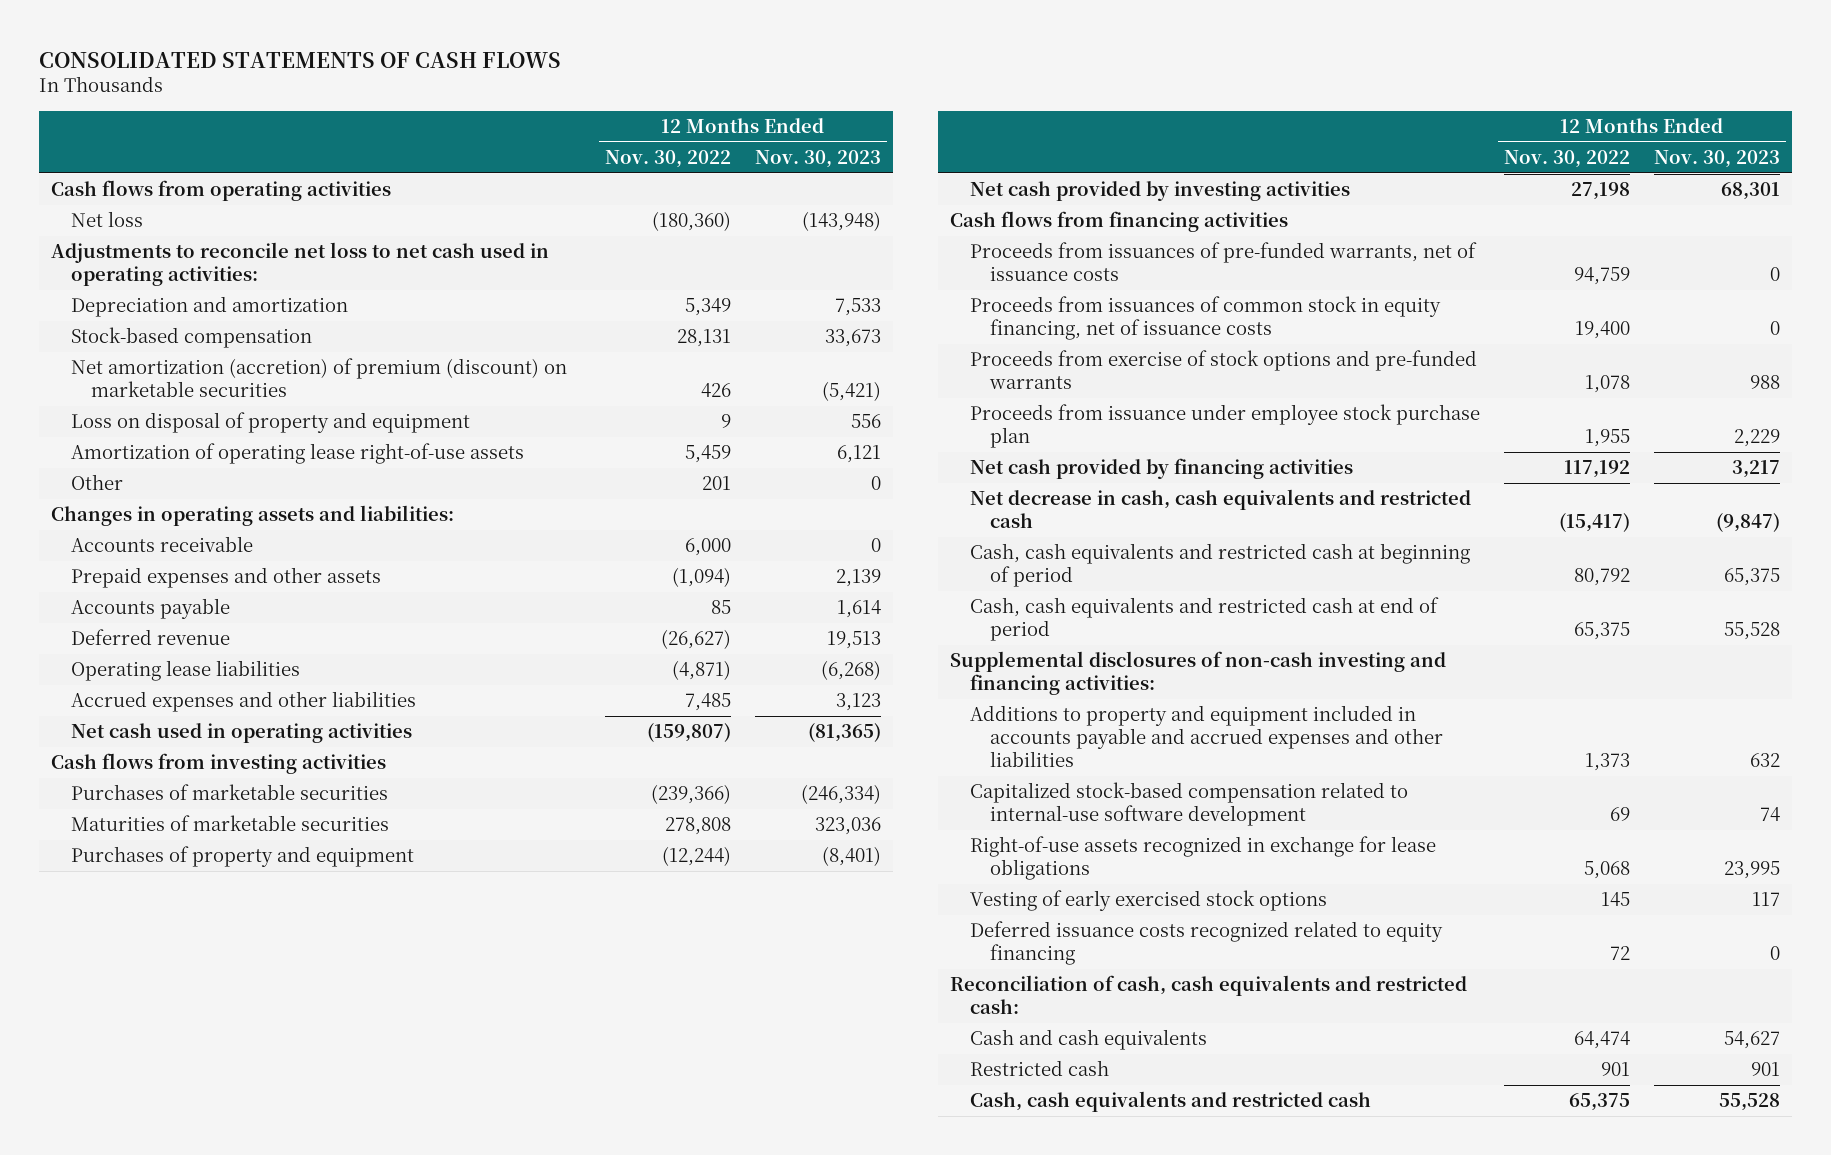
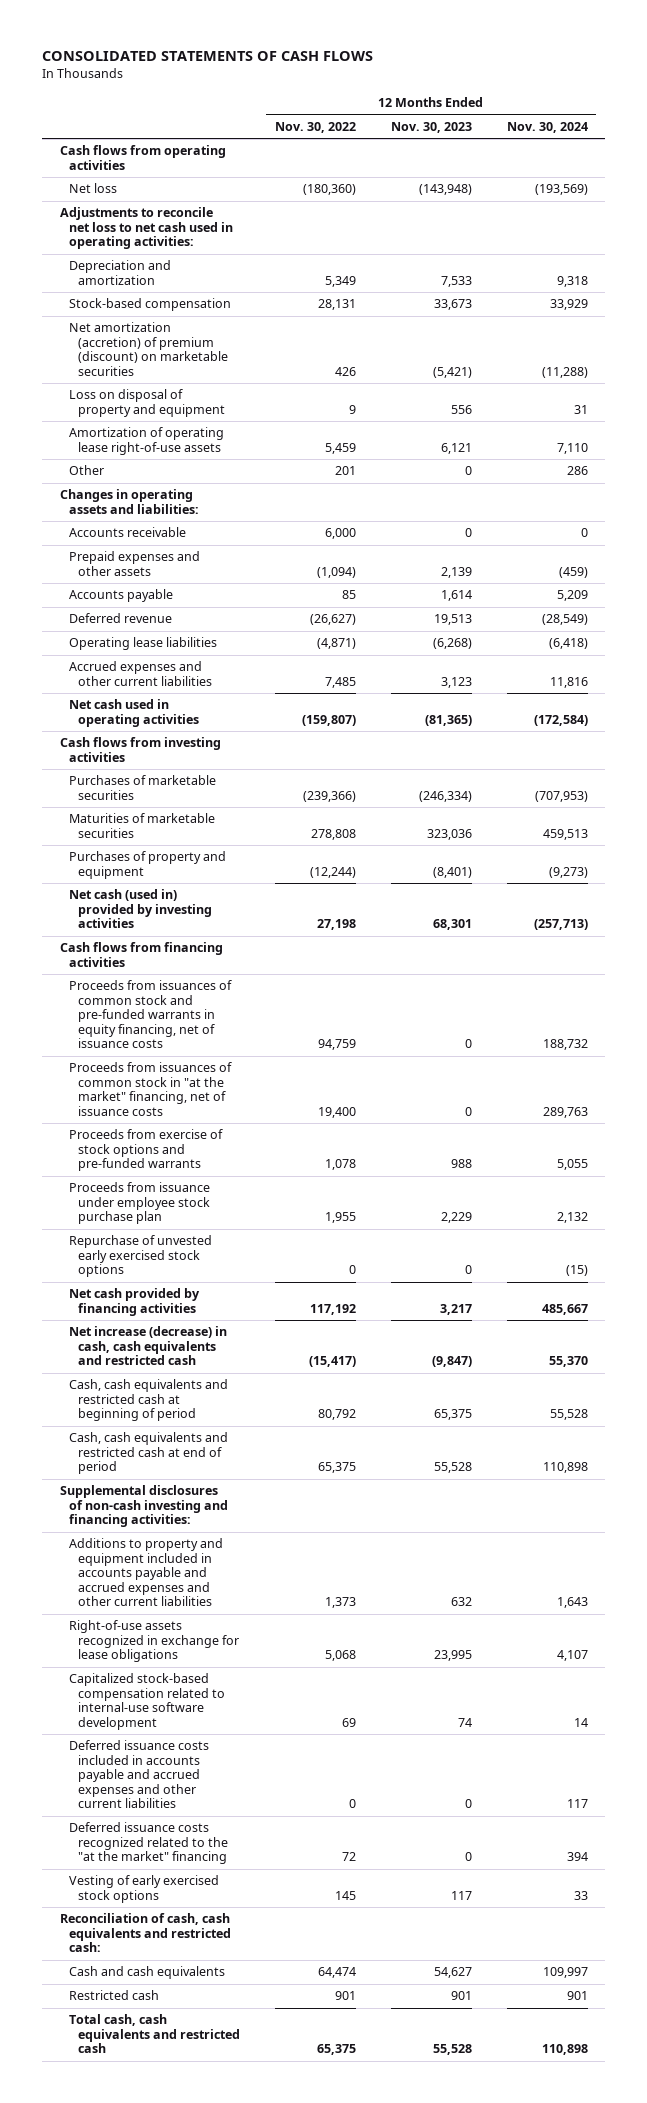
none -> [506,121,588,133] Nov. 30, 2024
[70,691,416,713] Accrued expenses and other liabilities -> [68,661,212,686] Accrued expenses and other current liabilities
[970,181,1351,202] Net cash provided by investing activities -> [68,889,212,929] Net cash (used in) provided by investing activities
[970,242,1478,282] Proceeds from issuances of pre-funded warrants, net of issuance costs -> [68,980,232,1049] Proceeds from issuances of common stock and pre-funded warrants in equity financing, net of issuance costs
[970,296,1442,341] Proceeds from issuances of common stock in equity financing, net of issuance costs -> [68,1062,232,1116] Proceeds from issuances of common stock in "at the market" financing, net of issuance costs
none -> [68,1235,212,1278] Repurchase of unvested early exercised stock options
[970,489,1472,529] Net decrease in cash, cash equivalents and restricted cash -> [68,1326,227,1366] Net increase (decrease) in cash, cash equivalents and restricted cash
[970,705,1443,768] Additions to property and equipment included in accounts payable and accrued expenses and other liabilities -> [68,1538,223,1607] Additions to property and equipment included in accounts payable and accrued expenses and other current liabilities
[970,782,1409,827] Capitalized stock-based compensation related to internal-use software development -> [68,1673,225,1730] Capitalized stock-based compensation related to internal-use software development
none -> [68,1740,209,1809] Deferred issuance costs included in accounts payable and accrued expenses and other current liabilities
none -> [68,1822,228,1865] Deferred issuance costs recognized related to the "at the market" financing
[970,921,1444,966] Deferred issuance costs recognized related to equity financing -> none
[970,1091,1372,1113] Cash, cash equivalents and restricted cash -> [68,2014,240,2054] Total cash, cash equivalents and restricted cash

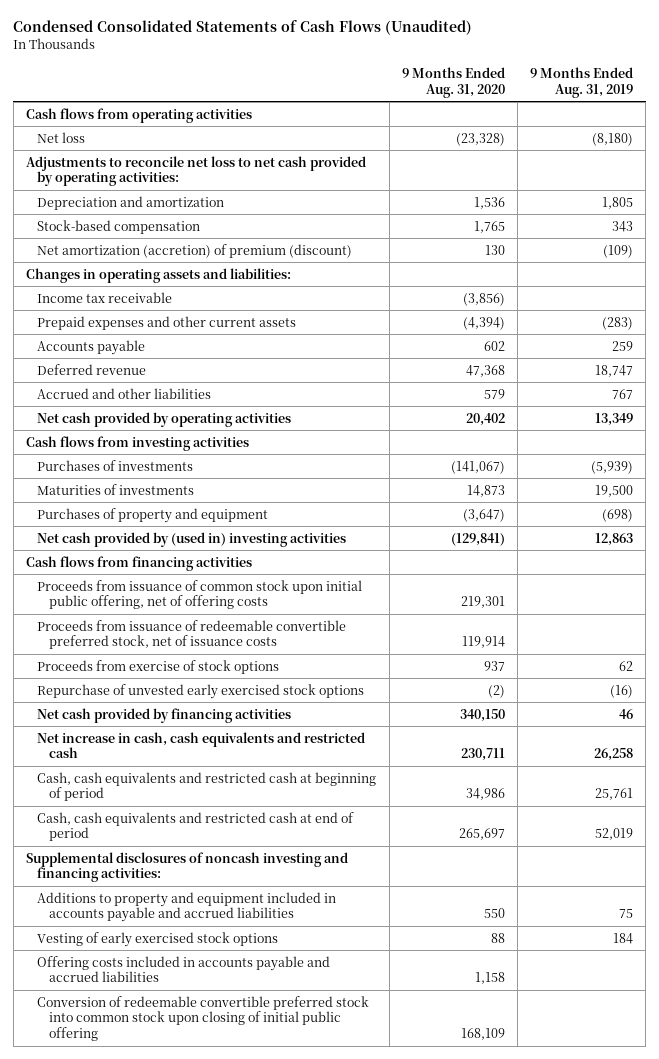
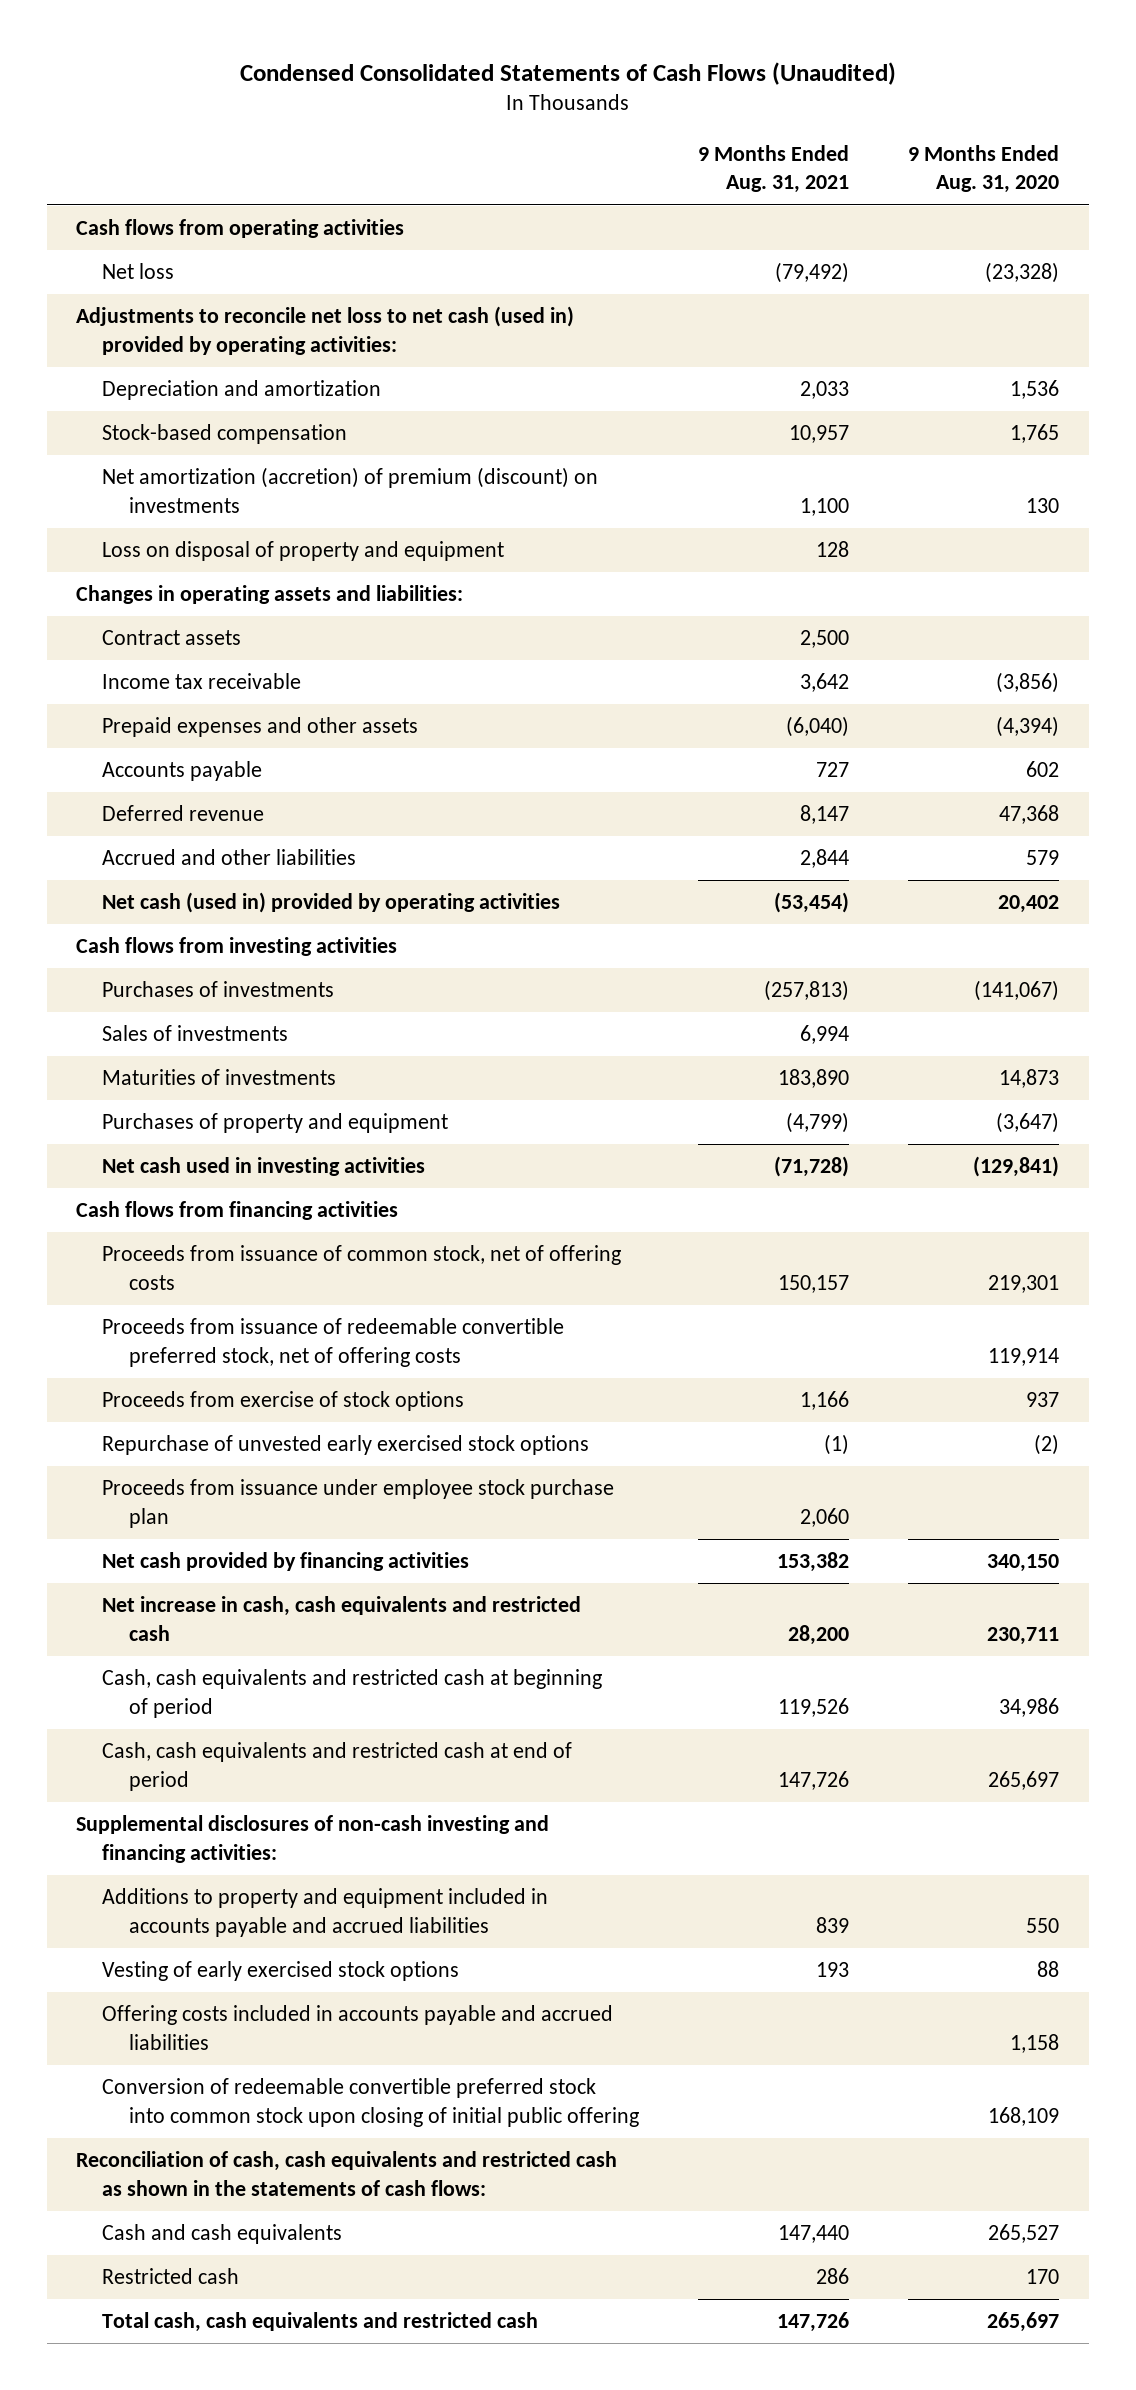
[530,67,634,98] 9 Months Ended Aug. 31, 2019 -> none
none -> [698,145,850,194] 9 Months Ended Aug. 31, 2021
[25,155,366,187] Adjustments to reconcile net loss to net cash provided by operating activities: -> [76,306,575,355] Adjustments to reconcile net loss to net cash (used in) provided by operating activities:
[37,243,353,258] Net amortization (accretion) of premium (discount) -> [102,467,599,513] Net amortization (accretion) of premium (discount) on investments
none -> [102,541,505,562] Loss on disposal of property and equipment
none -> [102,630,242,646] Contract assets
[37,315,297,330] Prepaid expenses and other current assets -> [102,717,419,738] Prepaid expenses and other assets
[37,411,292,427] Net cash provided by operating activities -> [102,892,561,914] Net cash (used in) provided by operating activities
none -> [102,1025,289,1042] Sales of investments
[37,531,347,547] Net cash provided by (used in) investing activities -> [102,1157,426,1177] Net cash used in investing activities
[37,579,363,610] Proceeds from issuance of common stock upon initial public offering, net of offering costs -> [102,1245,622,1290] Proceeds from issuance of common stock, net of offering costs
[37,619,347,650] Proceeds from issuance of redeemable convertible preferred stock, net of issuance costs -> [102,1318,565,1367] Proceeds from issuance of redeemable convertible preferred stock, net of offering costs
none -> [102,1479,615,1528] Proceeds from issuance under employee stock purchase plan
[25,851,348,883] Supplemental disclosures of noncash investing and financing activities: -> [76,1815,550,1863] Supplemental disclosures of non-cash investing and financing activities:
none -> [76,2151,618,2196] Reconciliation of cash, cash equivalents and restricted cash as shown in the statements of cash flows:
none -> [102,2224,343,2245] Cash and cash equivalents
none -> [102,2268,240,2285] Restricted cash
none -> [102,2312,539,2333] Total cash, cash equivalents and restricted cash

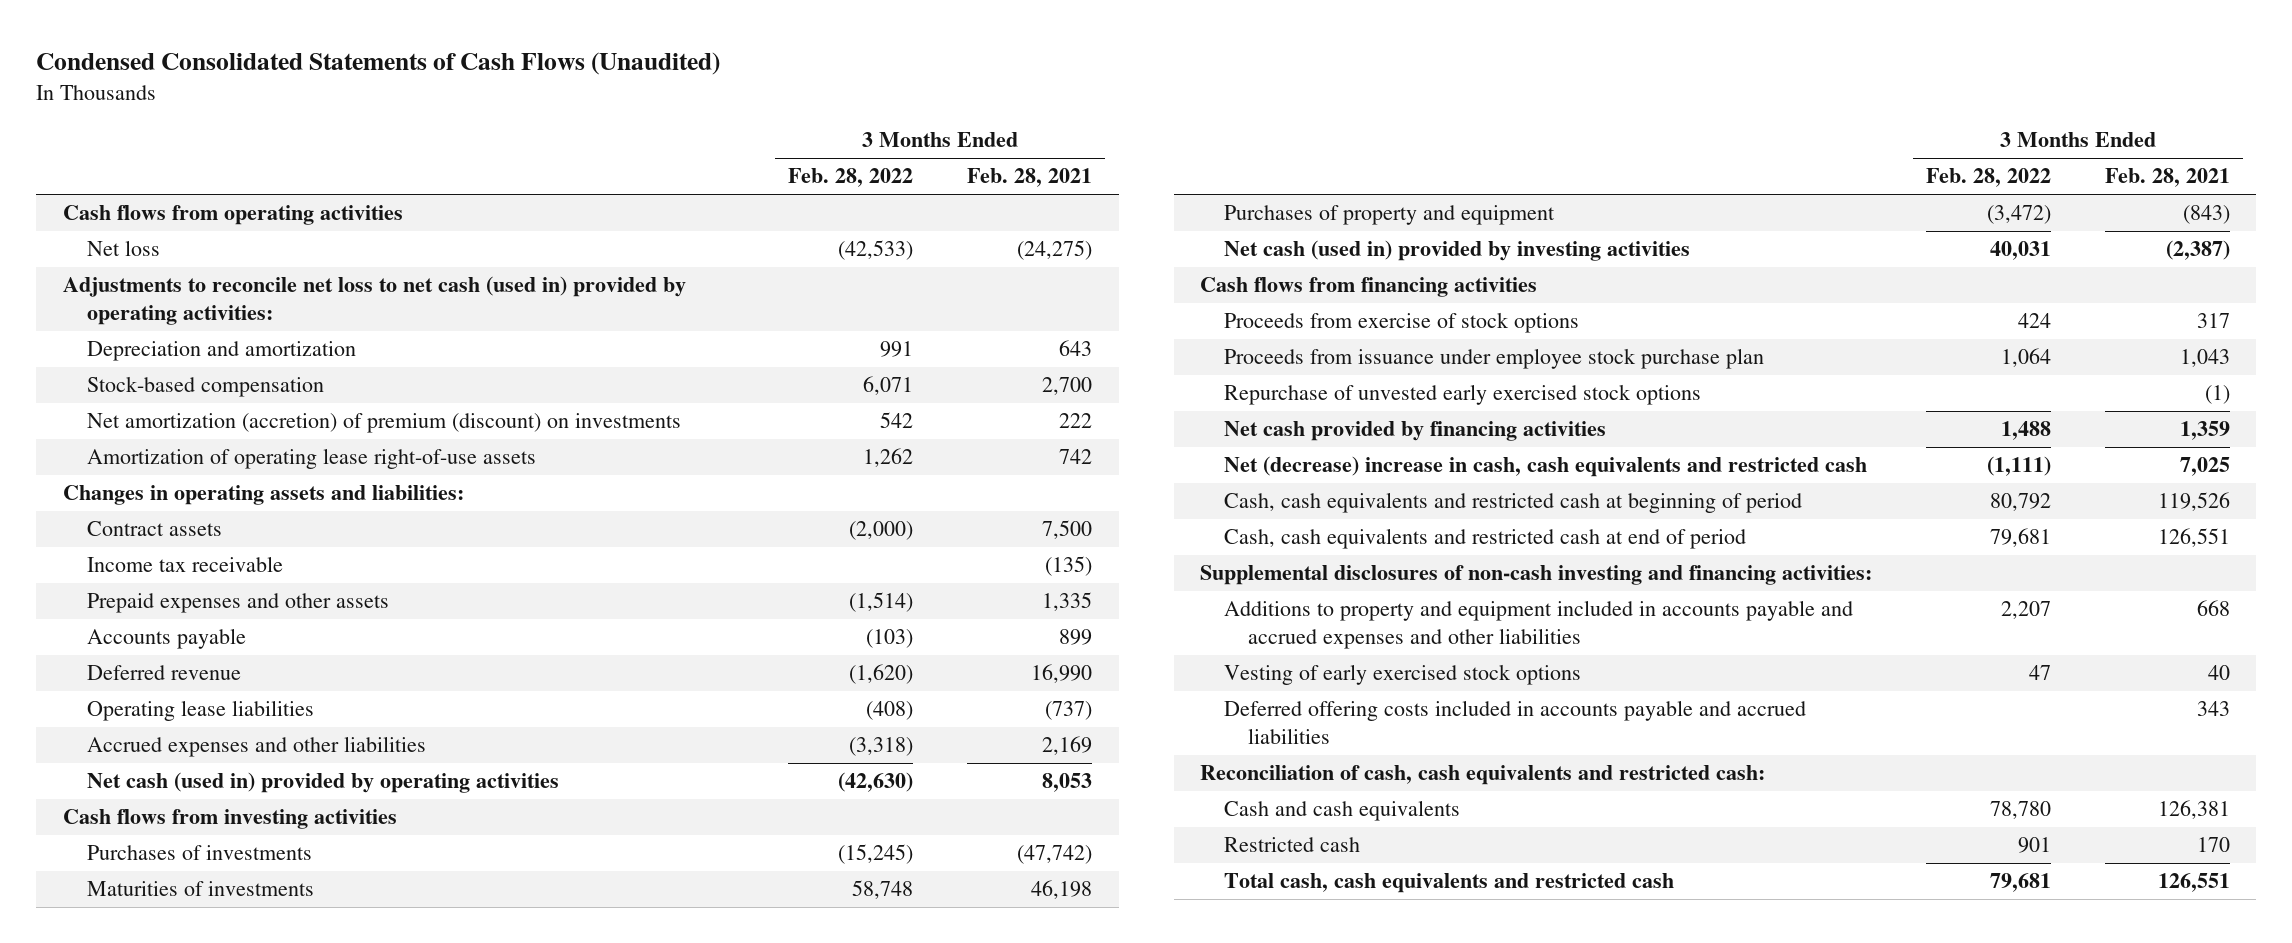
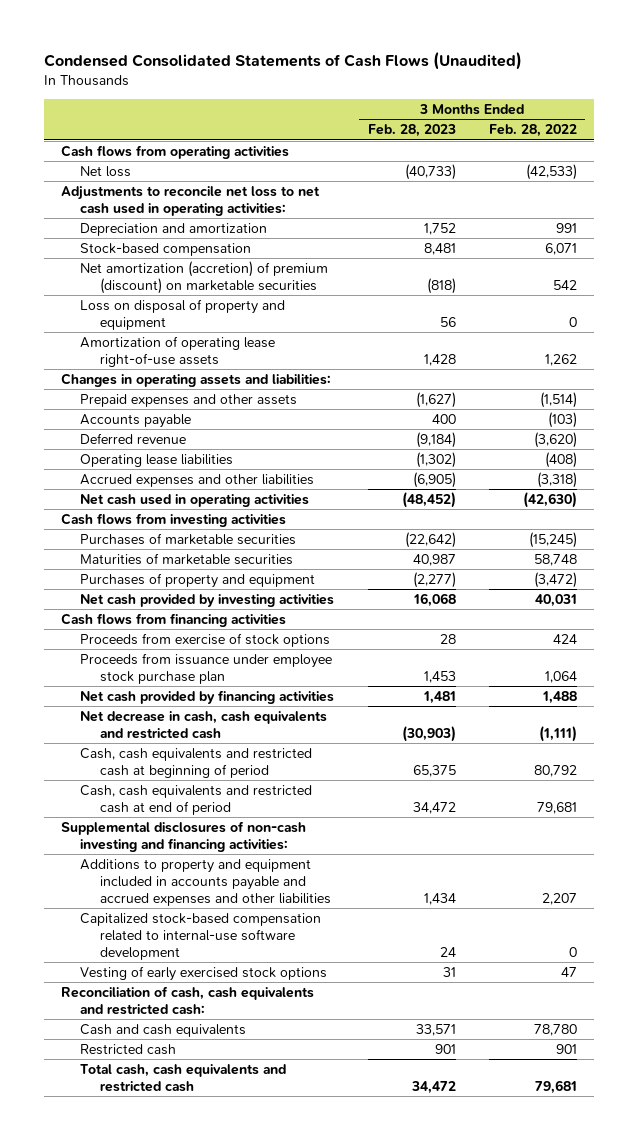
[966,168,1092,188] Feb. 28, 2021 -> none
none -> [367,124,456,138] Feb. 28, 2023
[62,276,686,326] Adjustments to reconcile net loss to net cash (used in) provided by operating activities: -> [60,185,320,217] Adjustments to reconcile net loss to net cash used in operating activities:
[86,413,681,434] Net amortization (accretion) of premium (discount) on investments -> [80,260,329,295] Net amortization (accretion) of premium (discount) on marketable securities
none -> [80,298,286,331] Loss on disposal of property and equipment
[86,521,222,537] Contract assets -> none
[86,556,283,573] Income tax receivable -> none
[849,664,914,685] (1,620) -> [534,431,578,448] (3,620)
[86,772,559,794] Net cash (used in) provided by operating activities -> [80,493,310,507] Net cash used in operating activities
[86,845,312,861] Purchases of investments -> [80,532,297,545] Purchases of marketable securities
[86,881,314,897] Maturities of investments -> [80,552,294,565] Maturities of marketable securities
[1224,240,1691,262] Net cash (used in) provided by investing activities -> [80,593,335,607] Net cash provided by investing activities
[1224,384,1702,406] Repurchase of unvested early exercised stock options -> none
[1224,456,1868,478] Net (decrease) increase in cash, cash equivalents and restricted cash -> [80,710,328,740] Net decrease in cash, cash equivalents and restricted cash
none -> [80,912,322,961] Capitalized stock-based compensation related to internal-use software development
[1224,700,1807,745] Deferred offering costs included in accounts payable and accrued liabilities -> none

